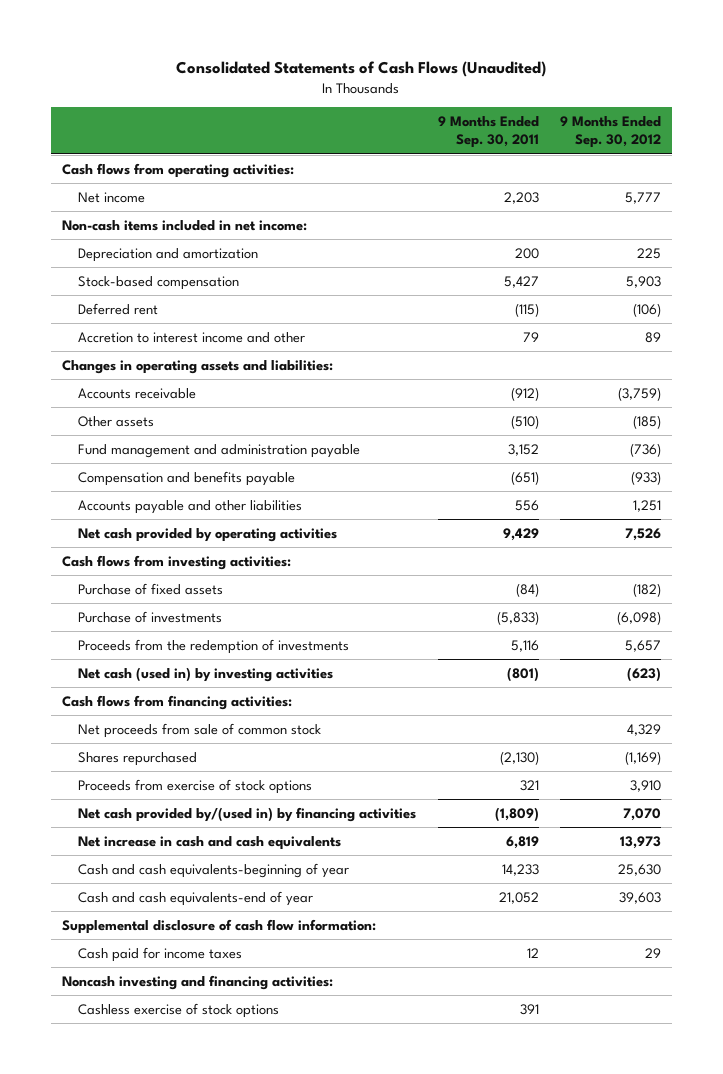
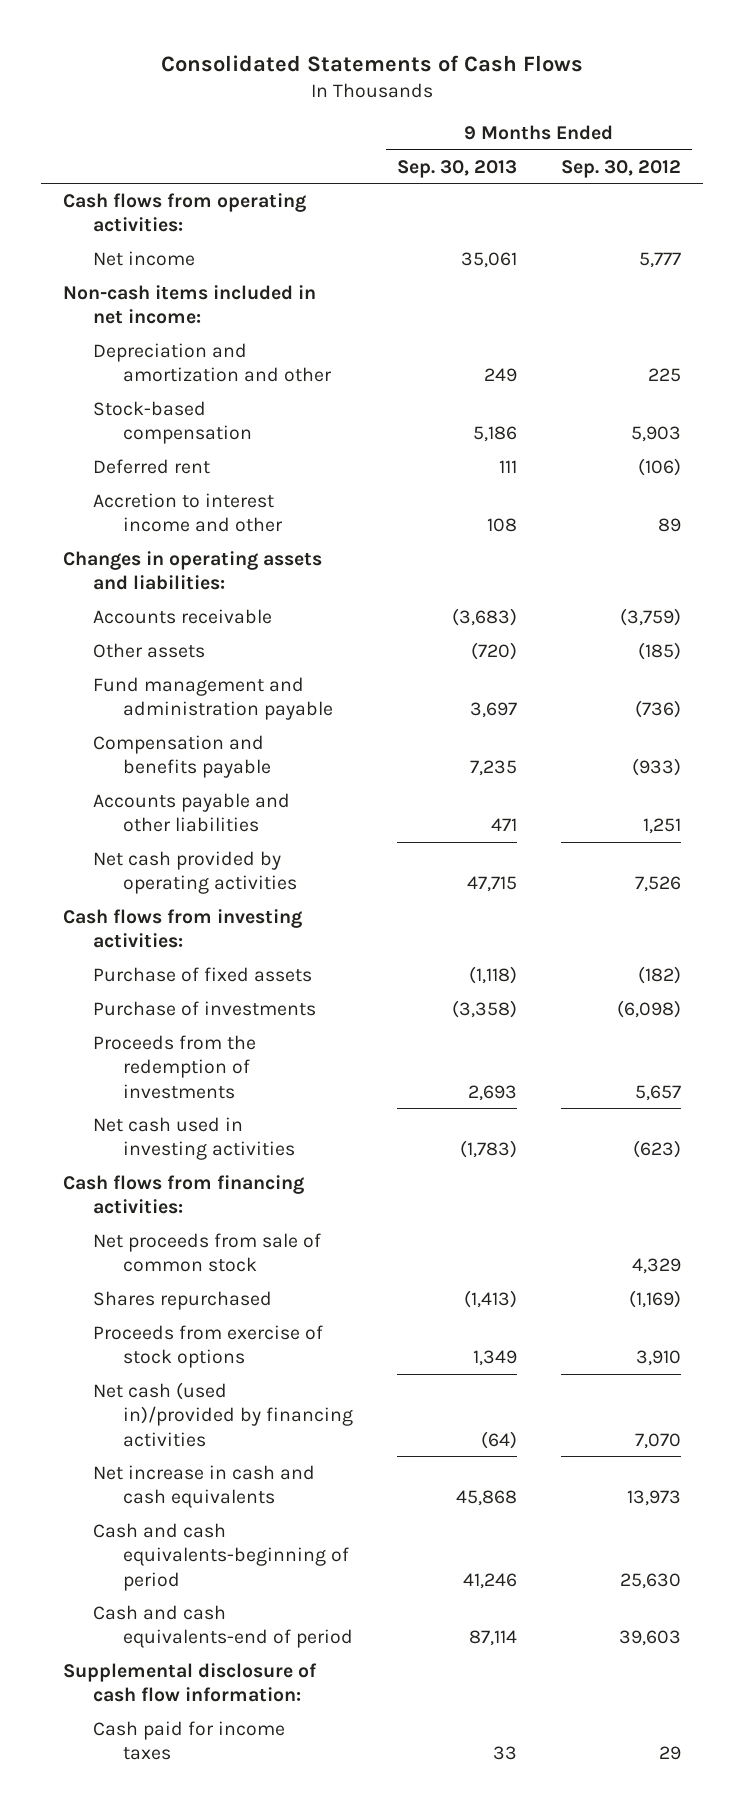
[176,61,547,78] Consolidated Statements of Cash Flows (Unaudited) -> [161,54,584,72] Consolidated Statements of Cash Flows
[437,116,539,149] 9 Months Ended Sep. 30, 2011 -> none
none -> [397,159,518,178] Sep. 30, 2013
[77,247,258,262] Depreciation and amortization -> [93,342,332,383] Depreciation and amortization and other
[77,666,333,682] Net cash (used in) by investing activities -> [93,1116,295,1161] Net cash used in investing activities
[77,806,416,822] Net cash provided by/(used in) by financing activities -> [93,1381,353,1447] Net cash (used in)/provided by financing activities
[77,862,349,878] Cash and cash equivalents-beginning of year -> [93,1522,349,1591] Cash and cash equivalents-beginning of period
[77,890,313,906] Cash and cash equivalents-end of year -> [93,1604,353,1649] Cash and cash equivalents-end of period
[61,974,333,990] Noncash investing and financing activities: -> none
[77,1002,279,1018] Cashless exercise of stock options -> none

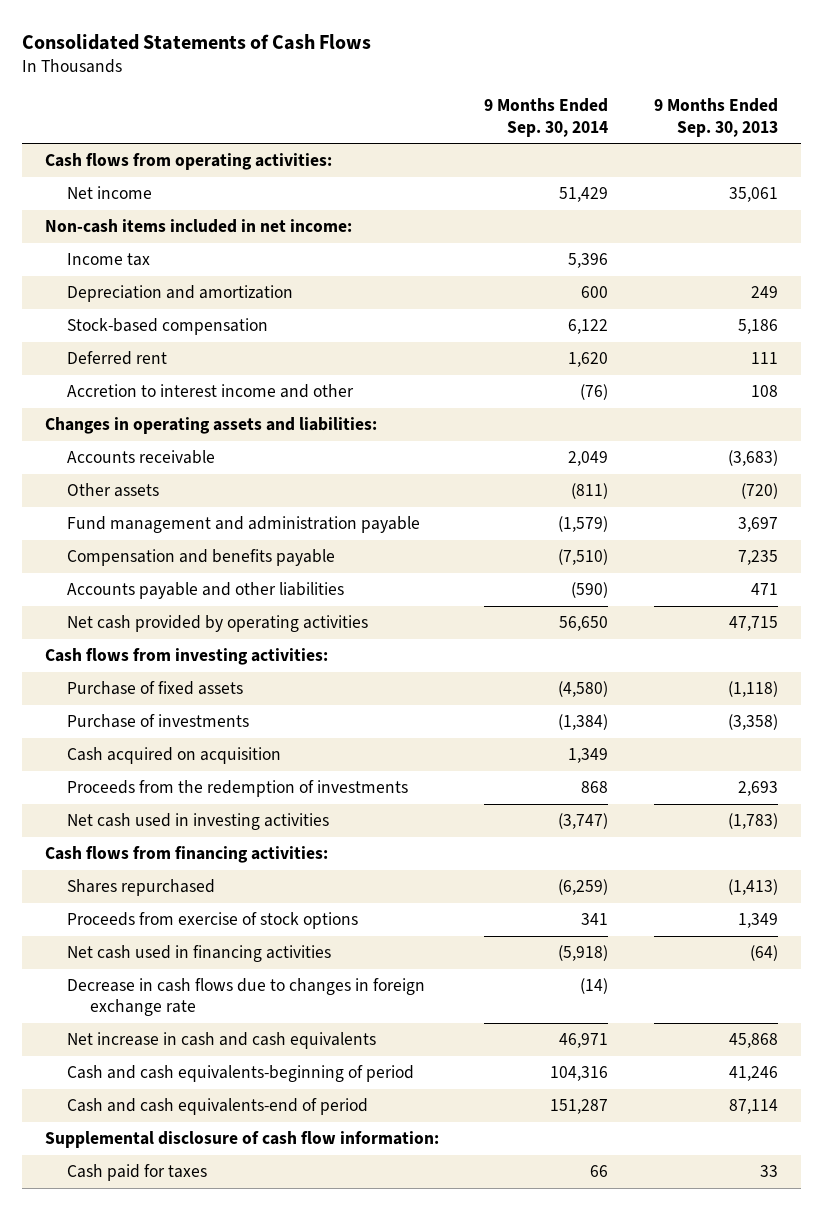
[561,159,682,178] Sep. 30, 2012 -> none
none -> [484,98,609,137] 9 Months Ended Sep. 30, 2014
none -> [67,253,151,267] Income tax
[93,342,332,383] Depreciation and amortization and other -> [67,285,294,303] Depreciation and amortization
none -> [67,747,282,765] Cash acquired on acquisition
[93,1232,322,1273] Net proceeds from sale of common stock -> none
[93,1381,353,1447] Net cash (used in)/provided by financing activities -> [67,945,332,963] Net cash used in financing activities
none -> [67,978,426,1017] Decrease in cash flows due to changes in foreign exchange rate
[93,1720,286,1761] Cash paid for income taxes -> [67,1164,208,1182] Cash paid for taxes

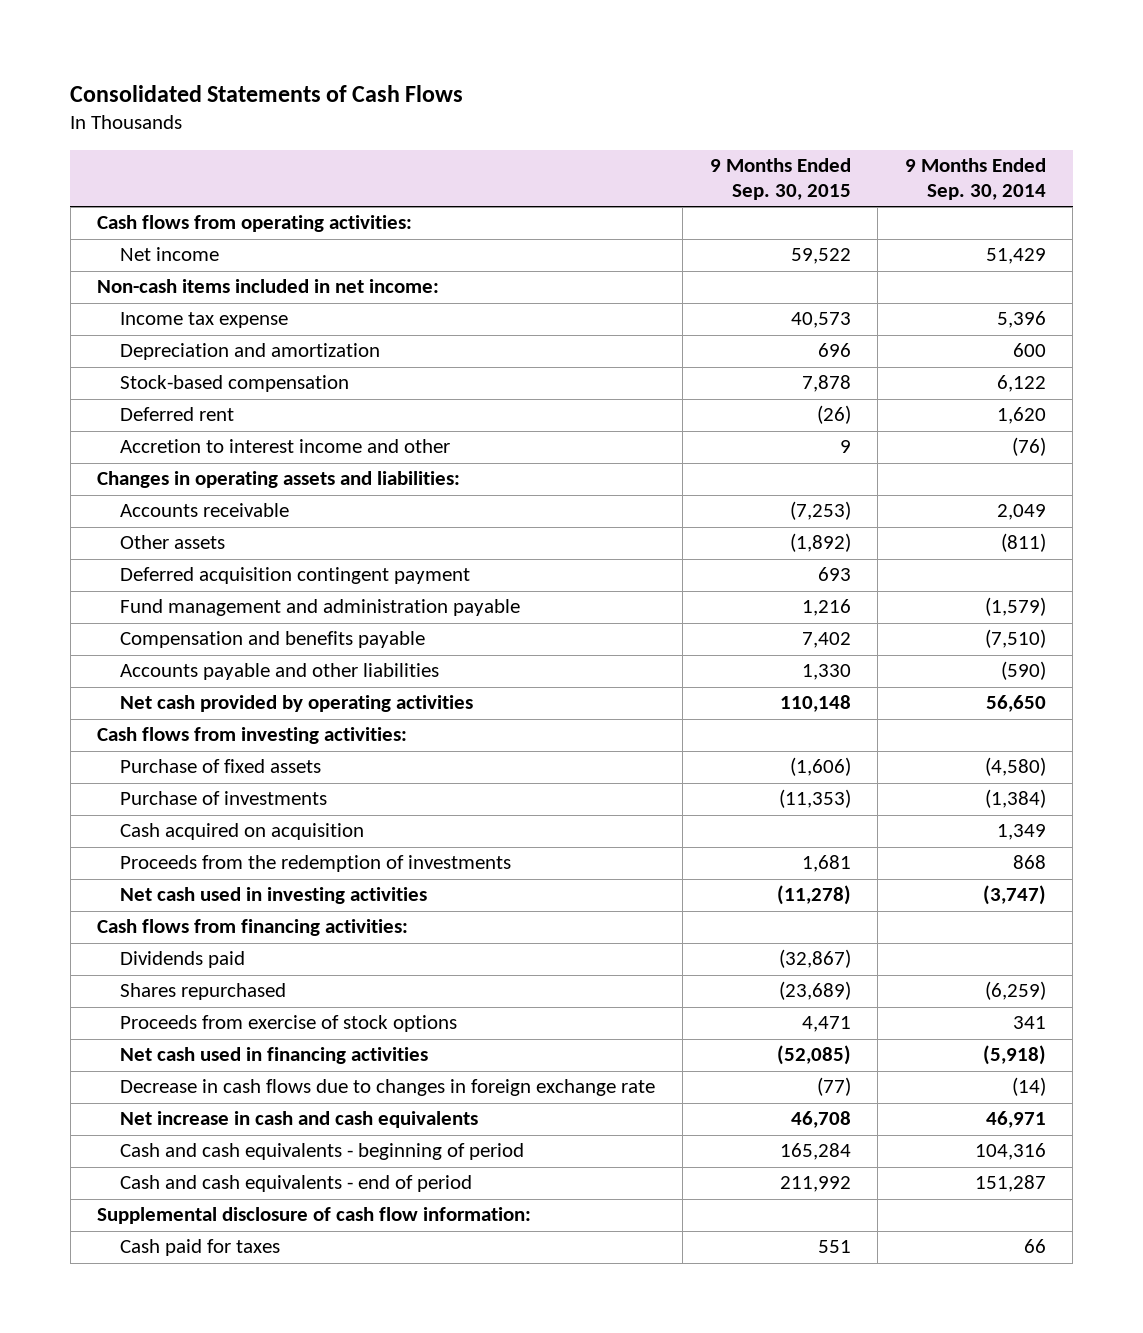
[653,98,778,137] 9 Months Ended Sep. 30, 2013 -> none
none -> [709,158,851,201] 9 Months Ended Sep. 30, 2015
[67,253,151,267] Income tax -> [120,312,289,329] Income tax expense
none -> [120,567,471,585] Deferred acquisition contingent payment
none -> [120,951,246,969] Dividends paid
[67,1065,415,1083] Cash and cash equivalents-beginning of period -> [120,1143,525,1161] Cash and cash equivalents - beginning of period
[67,1098,369,1116] Cash and cash equivalents-end of period -> [120,1175,473,1193] Cash and cash equivalents - end of period

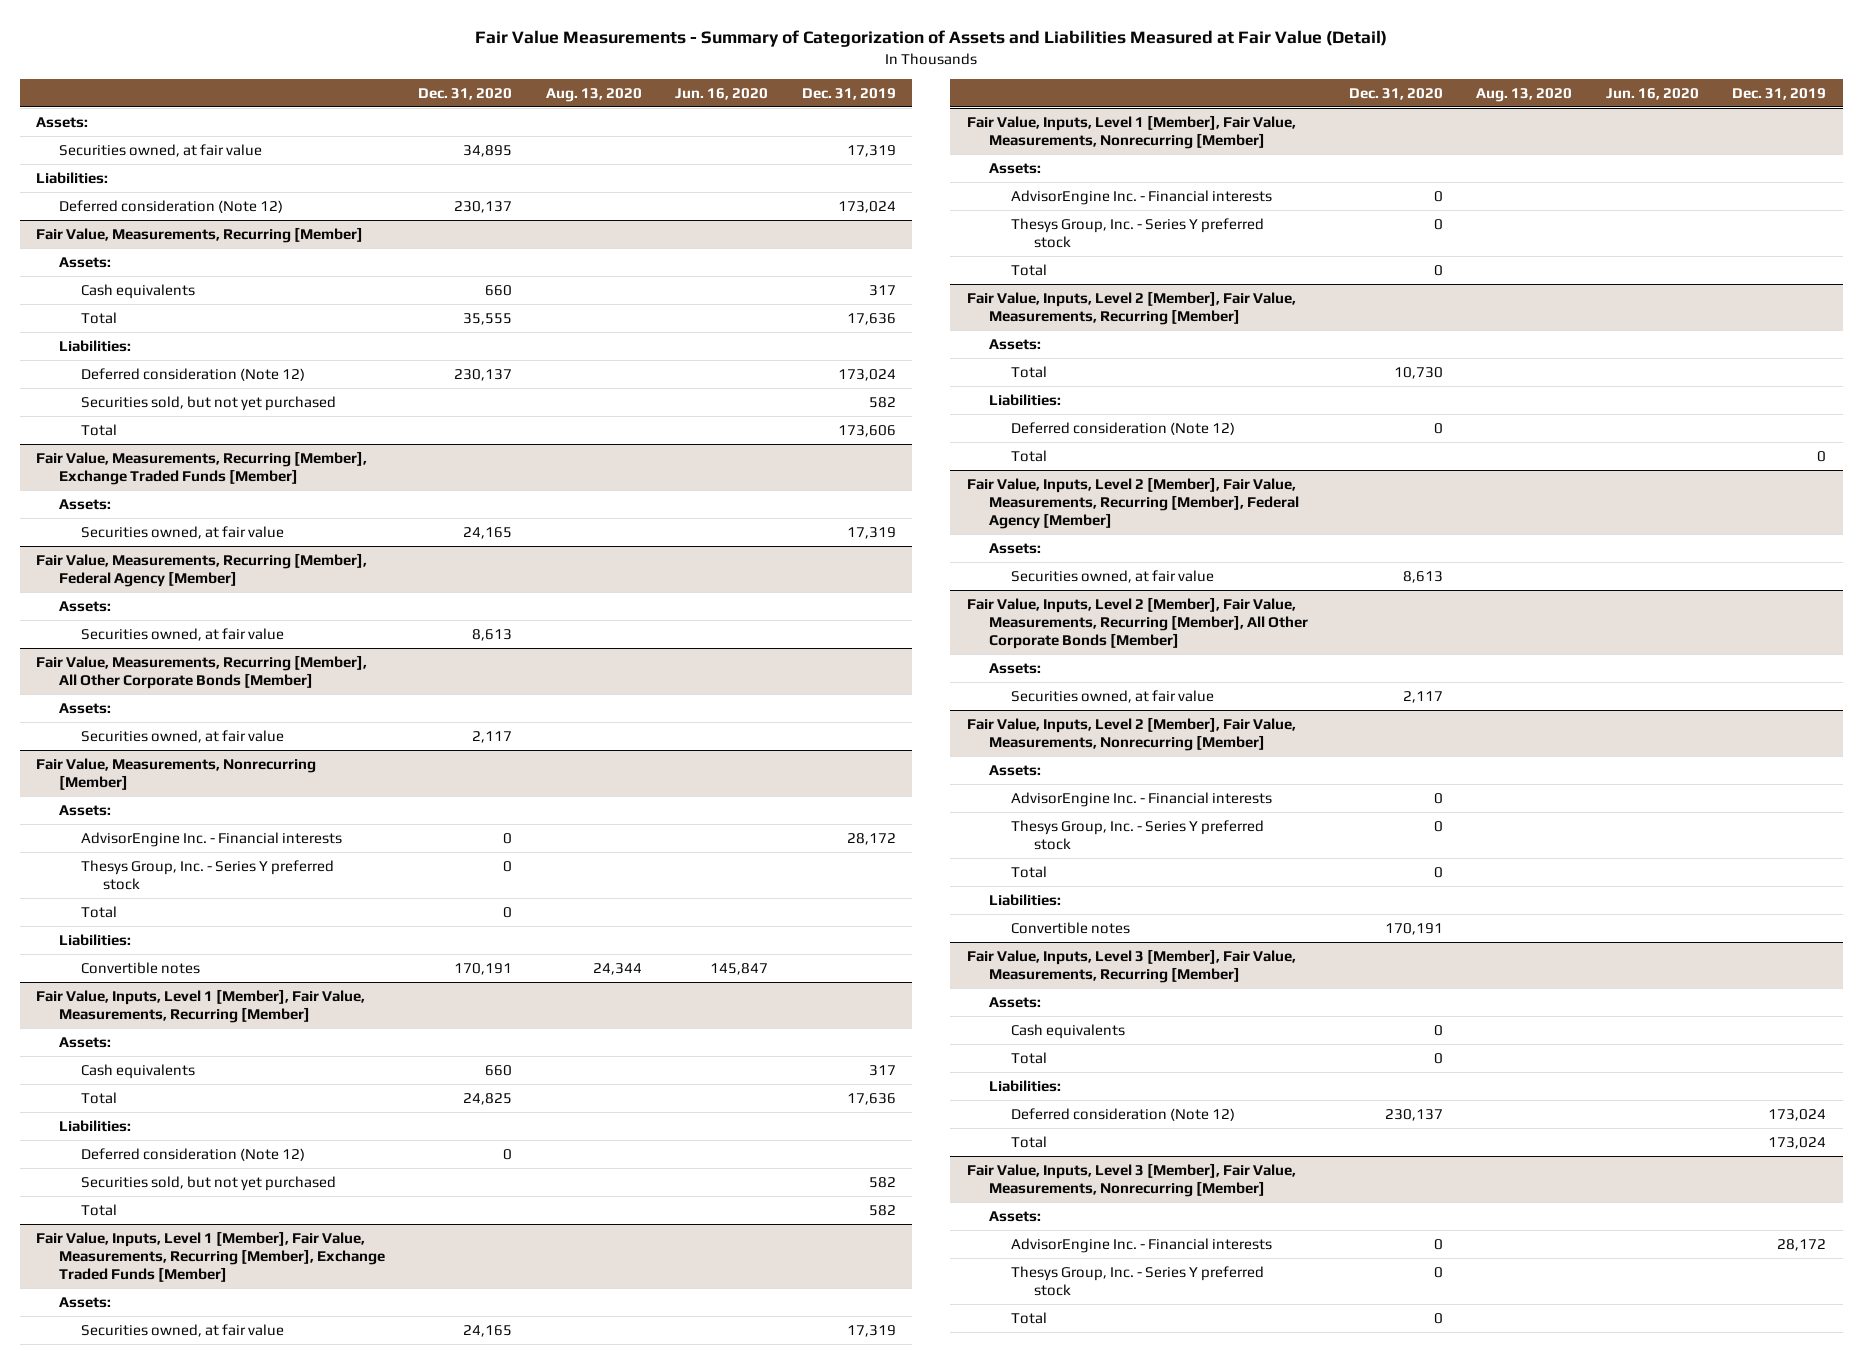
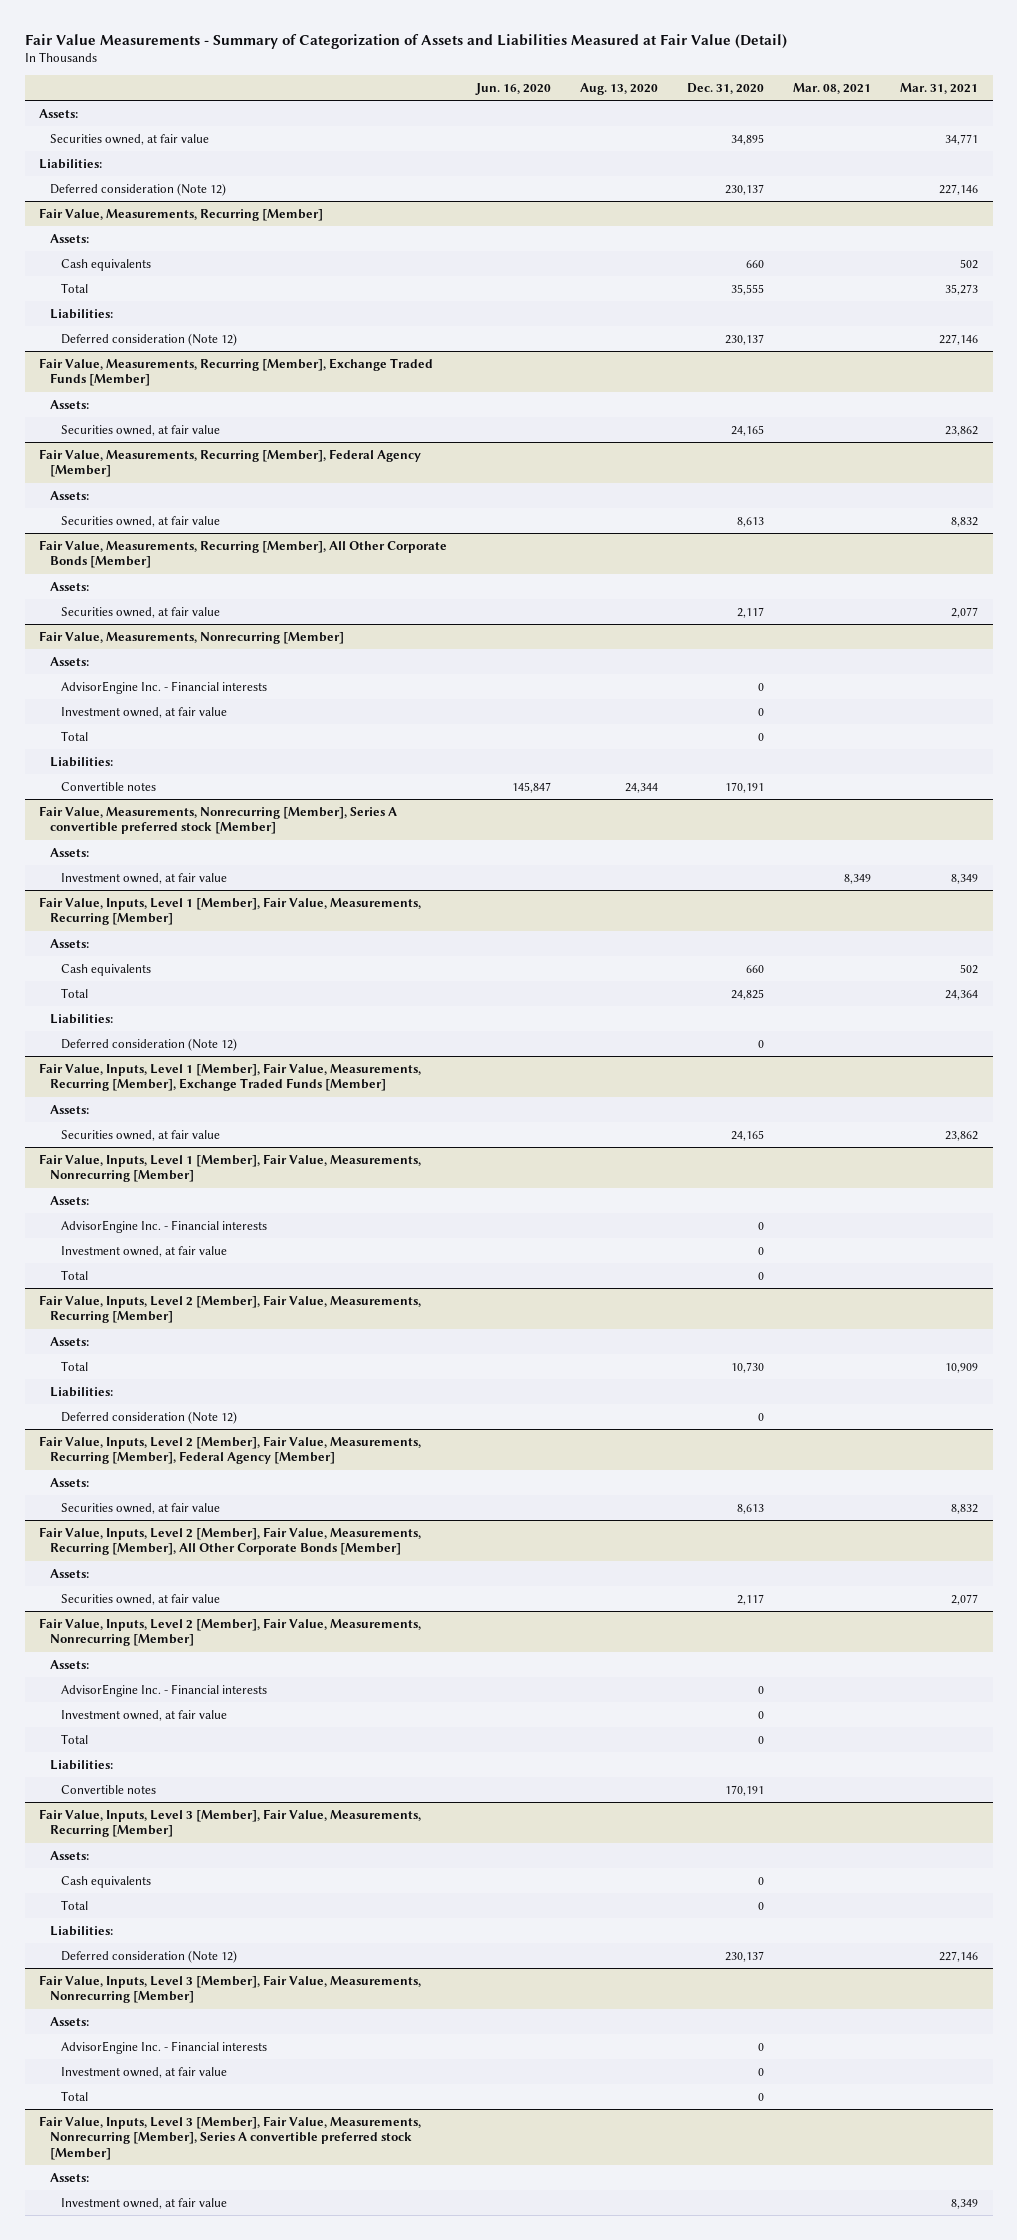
[801,87,896,100] Dec. 31, 2019 -> none
none -> [793,82,872,94] Mar. 08, 2021
none -> [900,82,979,94] Mar. 31, 2021
[80,395,336,411] Securities sold, but not yet purchased -> none
[80,423,117,436] Total -> none
[80,859,334,891] Thesys Group, Inc. - Series Y preferred stock -> [60,706,227,718] Investment owned, at fair value
none -> [39,805,398,835] Fair Value, Measurements, Nonrecurring [Member], Series A convertible preferred stock [Member]
none -> [49,847,89,857] Assets:
none -> [60,872,227,884] Investment owned, at fair value
[80,1175,336,1191] Securities sold, but not yet purchased -> none
[80,1203,117,1216] Total -> none
[1011,217,1265,249] Thesys Group, Inc. - Series Y preferred stock -> [60,1245,227,1257] Investment owned, at fair value
[1011,449,1048,462] Total -> none
[1011,819,1265,851] Thesys Group, Inc. - Series Y preferred stock -> [60,1709,227,1721] Investment owned, at fair value
[1011,1135,1048,1148] Total -> none
[1011,1265,1265,1297] Thesys Group, Inc. - Series Y preferred stock -> [60,2066,227,2078] Investment owned, at fair value
none -> [39,2115,422,2161] Fair Value, Inputs, Level 3 [Member], Fair Value, Measurements, Nonrecurring [Member], Series A convertible preferred stock [Member]
none -> [49,2172,89,2182] Assets:
none -> [60,2197,227,2209] Investment owned, at fair value

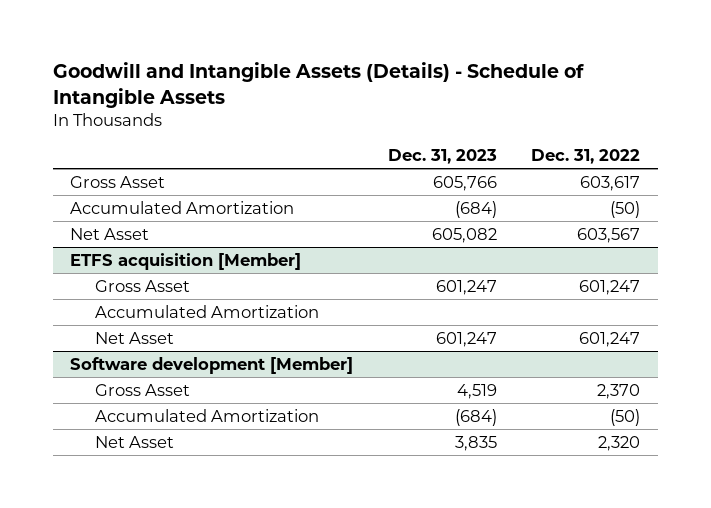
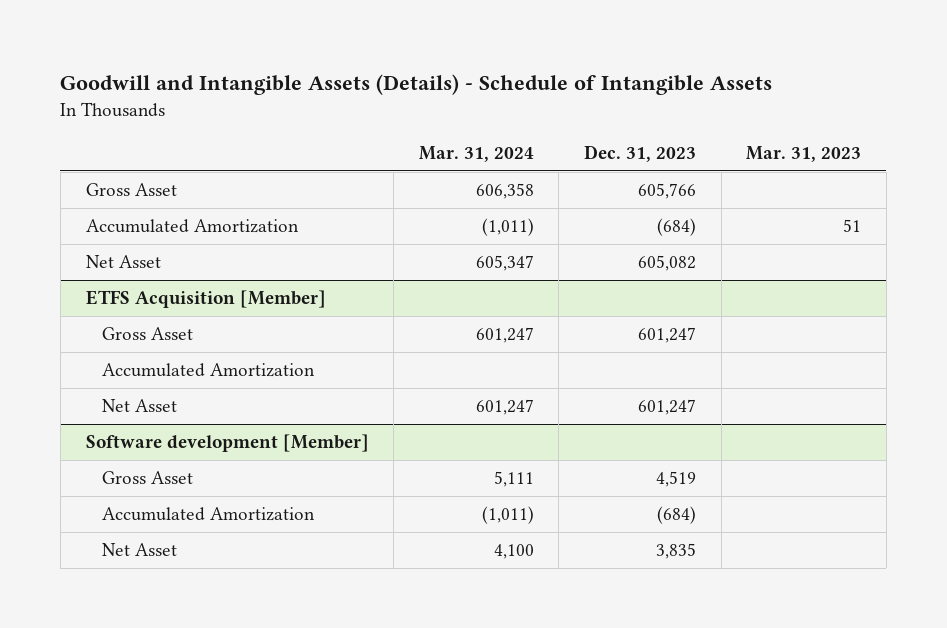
[531,148,641,164] Dec. 31, 2022 -> none
none -> [418,145,534,162] Mar. 31, 2024
none -> [746,145,862,162] Mar. 31, 2023
[70,252,302,270] ETFS acquisition [Member] -> [85,290,326,309] ETFS Acquisition [Member]

